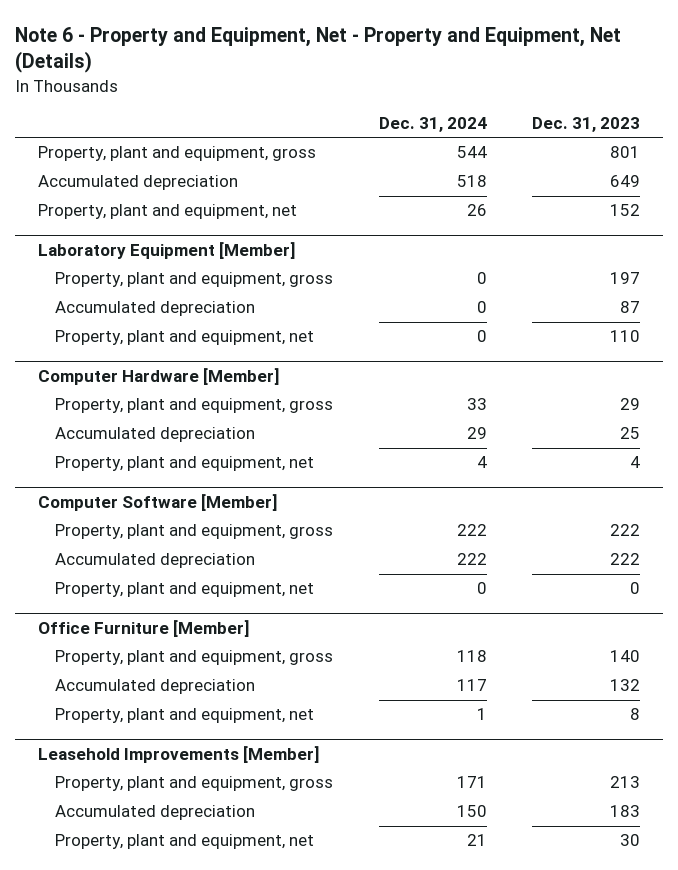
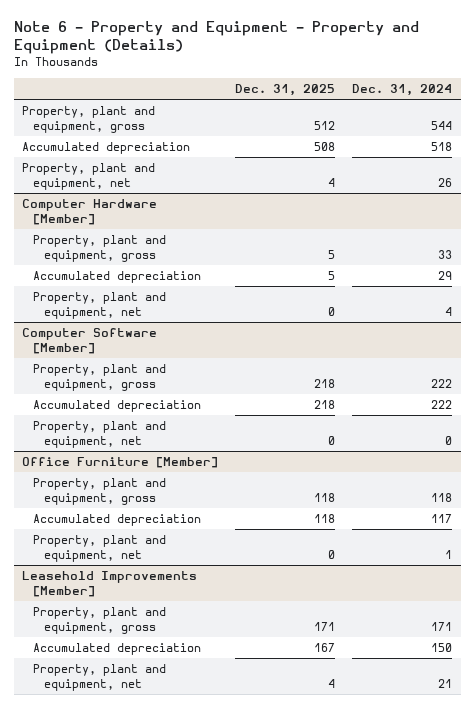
[15,26,622,74] Note 6 - Property and Equipment, Net - Property and Equipment, Net (Details) -> [13,20,419,55] Note 6 - Property and Equipment - Property and Equipment (Details)
[532,117,641,133] Dec. 31, 2023 -> none
none -> [235,83,336,96] Dec. 31, 2025
[37,241,295,259] Laboratory Equipment [Member] -> none
[55,272,334,288] Property, plant and equipment, gross -> none
[55,301,256,317] Accumulated depreciation -> none
[55,330,315,346] Property, plant and equipment, net -> none

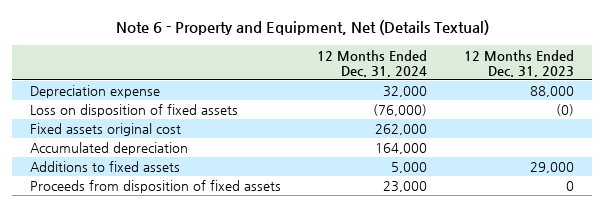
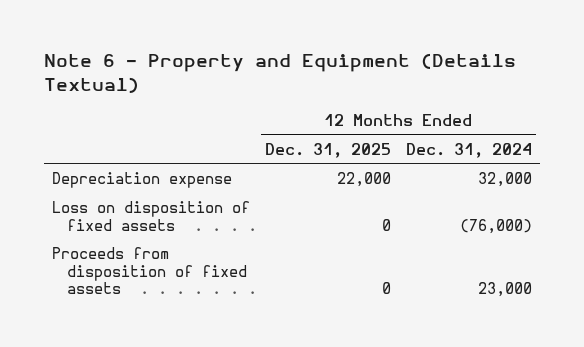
[115,20,489,36] Note 6 - Property and Equipment, Net (Details Textual) -> [43,53,516,93] Note 6 - Property and Equipment (Details Textual)
[463,49,574,77] 12 Months Ended Dec. 31, 2023 -> none
none -> [264,142,391,158] Dec. 31, 2025
[29,123,181,137] Fixed assets original cost -> none
[29,142,188,156] Accumulated depreciation -> none
[29,161,180,173] Additions to fixed assets -> none

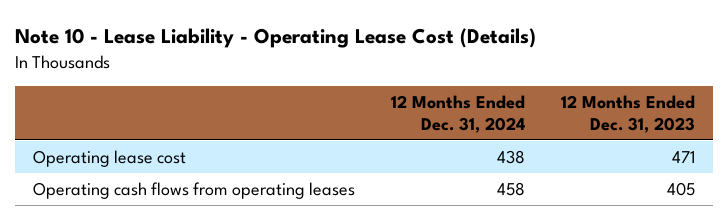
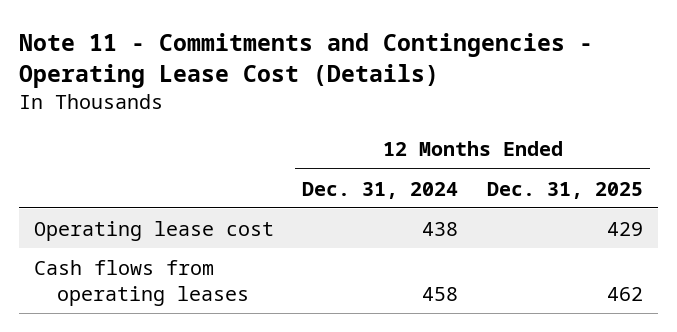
[15,28,537,49] Note 10 - Lease Liability - Operating Lease Cost (Details) -> [19,32,594,89] Note 11 - Commitments and Contingencies - Operating Lease Cost (Details)
[560,94,695,133] 12 Months Ended Dec. 31, 2023 -> none
none -> [487,181,644,199] Dec. 31, 2025
[32,182,355,200] Operating cash flows from operating leases -> [33,259,250,306] Cash flows from operating leases

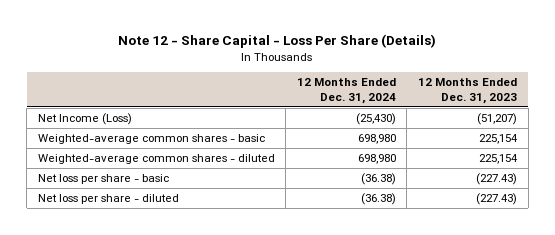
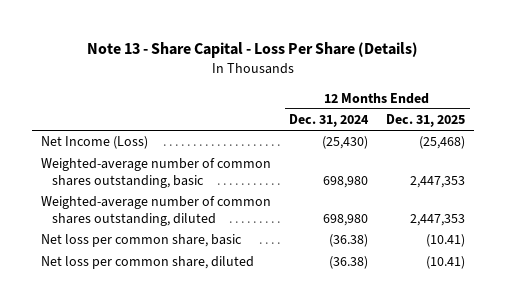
[118,33,437,48] Note 12 - Share Capital - Loss Per Share (Details) -> [87,42,419,59] Note 13 - Share Capital - Loss Per Share (Details)
[417,78,517,105] 12 Months Ended Dec. 31, 2023 -> none
none -> [386,114,466,128] Dec. 31, 2025
[37,134,265,145] Weighted-average common shares - basic -> [41,158,272,188] Weighted-average number of common shares outstanding, basic
[37,154,275,165] Weighted-average common shares - diluted -> [41,196,272,226] Weighted-average number of common shares outstanding, diluted
[37,174,169,185] Net loss per share - basic -> [41,234,243,248] Net loss per common share, basic
[37,194,179,205] Net loss per share - diluted -> [41,256,255,270] Net loss per common share, diluted

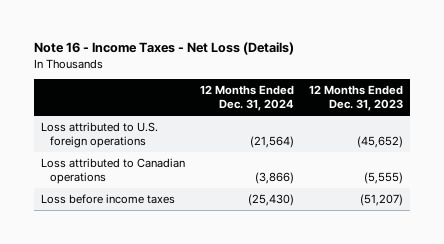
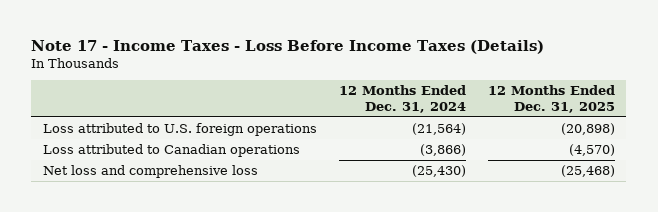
[34,41,295,55] Note 16 - Income Taxes - Net Loss (Details) -> [31,39,545,54] Note 17 - Income Taxes - Loss Before Income Taxes (Details)
[308,85,403,112] 12 Months Ended Dec. 31, 2023 -> none
none -> [488,85,616,113] 12 Months Ended Dec. 31, 2025
[41,194,176,205] Loss before income taxes -> [42,165,258,179] Net loss and comprehensive loss

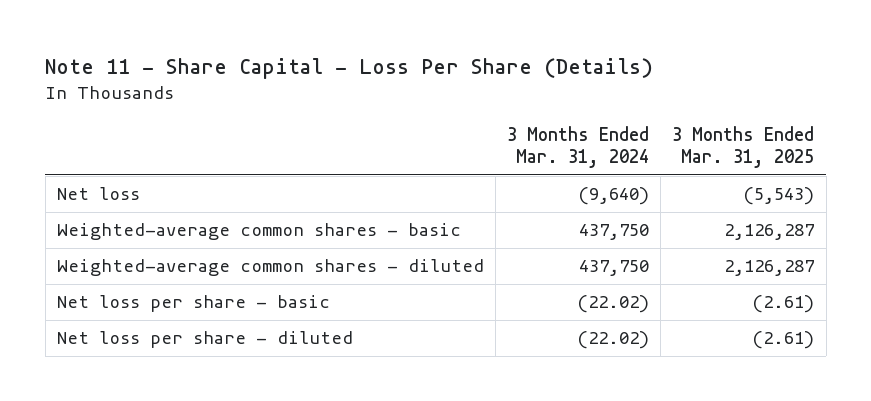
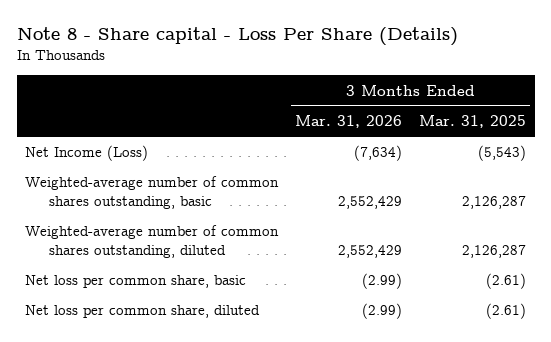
[45,57,654,79] Note 11 - Share Capital - Loss Per Share (Details) -> [16,27,458,47] Note 8 - Share capital - Loss Per Share (Details)
[507,126,650,168] 3 Months Ended Mar. 31, 2024 -> none
none -> [295,115,403,129] Mar. 31, 2026
[56,187,140,201] Net loss -> [25,145,149,162] Net Income (Loss)
[56,223,461,241] Weighted-average common shares - basic -> [25,176,280,210] Weighted-average number of common shares outstanding, basic
[56,259,484,277] Weighted-average common shares - diluted -> [25,225,280,259] Weighted-average number of common shares outstanding, diluted
[56,295,330,313] Net loss per share - basic -> [25,275,247,289] Net loss per common share, basic
[56,331,353,349] Net loss per share - diluted -> [25,305,261,319] Net loss per common share, diluted

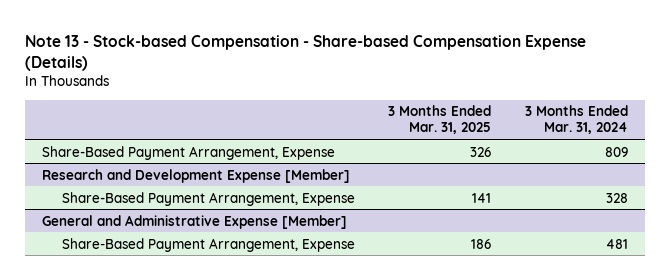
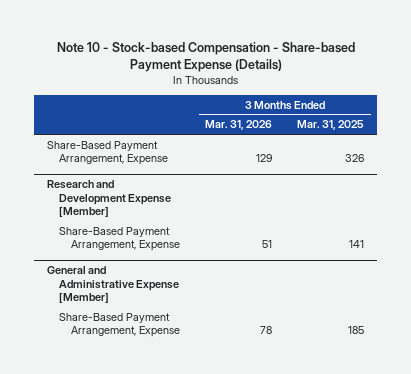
[25,34,587,71] Note 13 - Stock-based Compensation - Share-based Compensation Expense (Details) -> [56,41,355,72] Note 10 - Stock-based Compensation - Share-based Payment Expense (Details)
[524,105,628,135] 3 Months Ended Mar. 31, 2024 -> none
none -> [204,120,272,131] Mar. 31, 2026
[471,238,492,249] 186 -> [348,326,365,335] 185

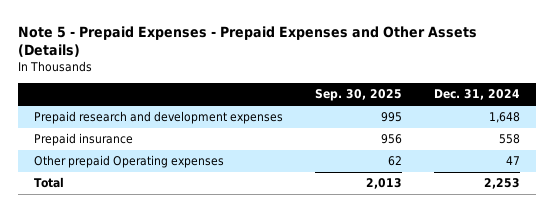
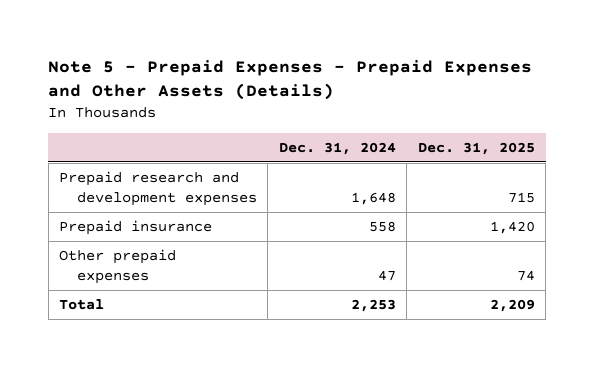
[315,89,403,102] Sep. 30, 2025 -> none
none -> [417,141,535,155] Dec. 31, 2025
[34,155,225,169] Other prepaid Operating expenses -> [59,249,177,284] Other prepaid expenses

